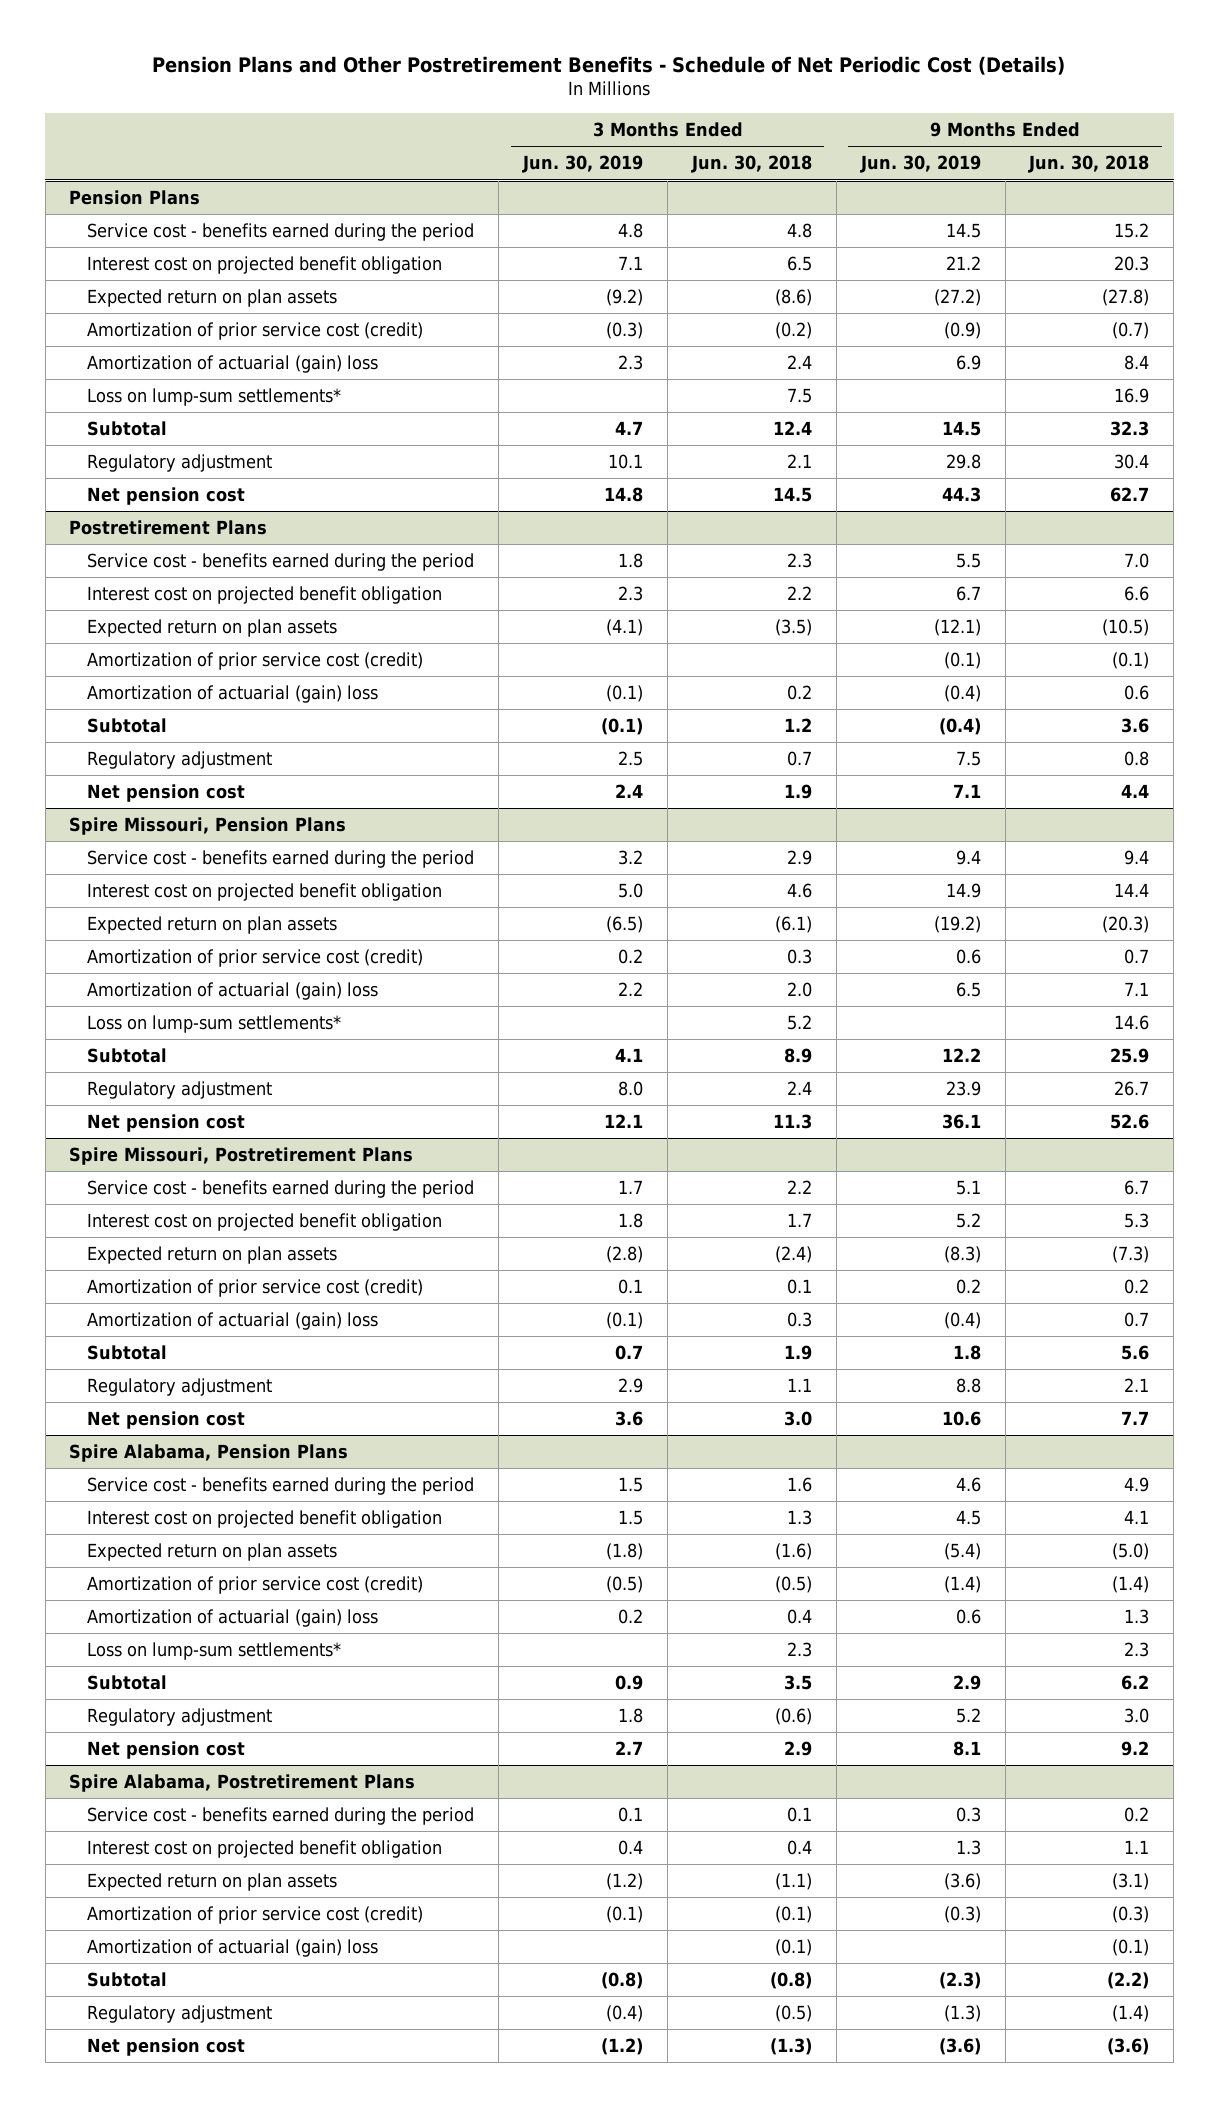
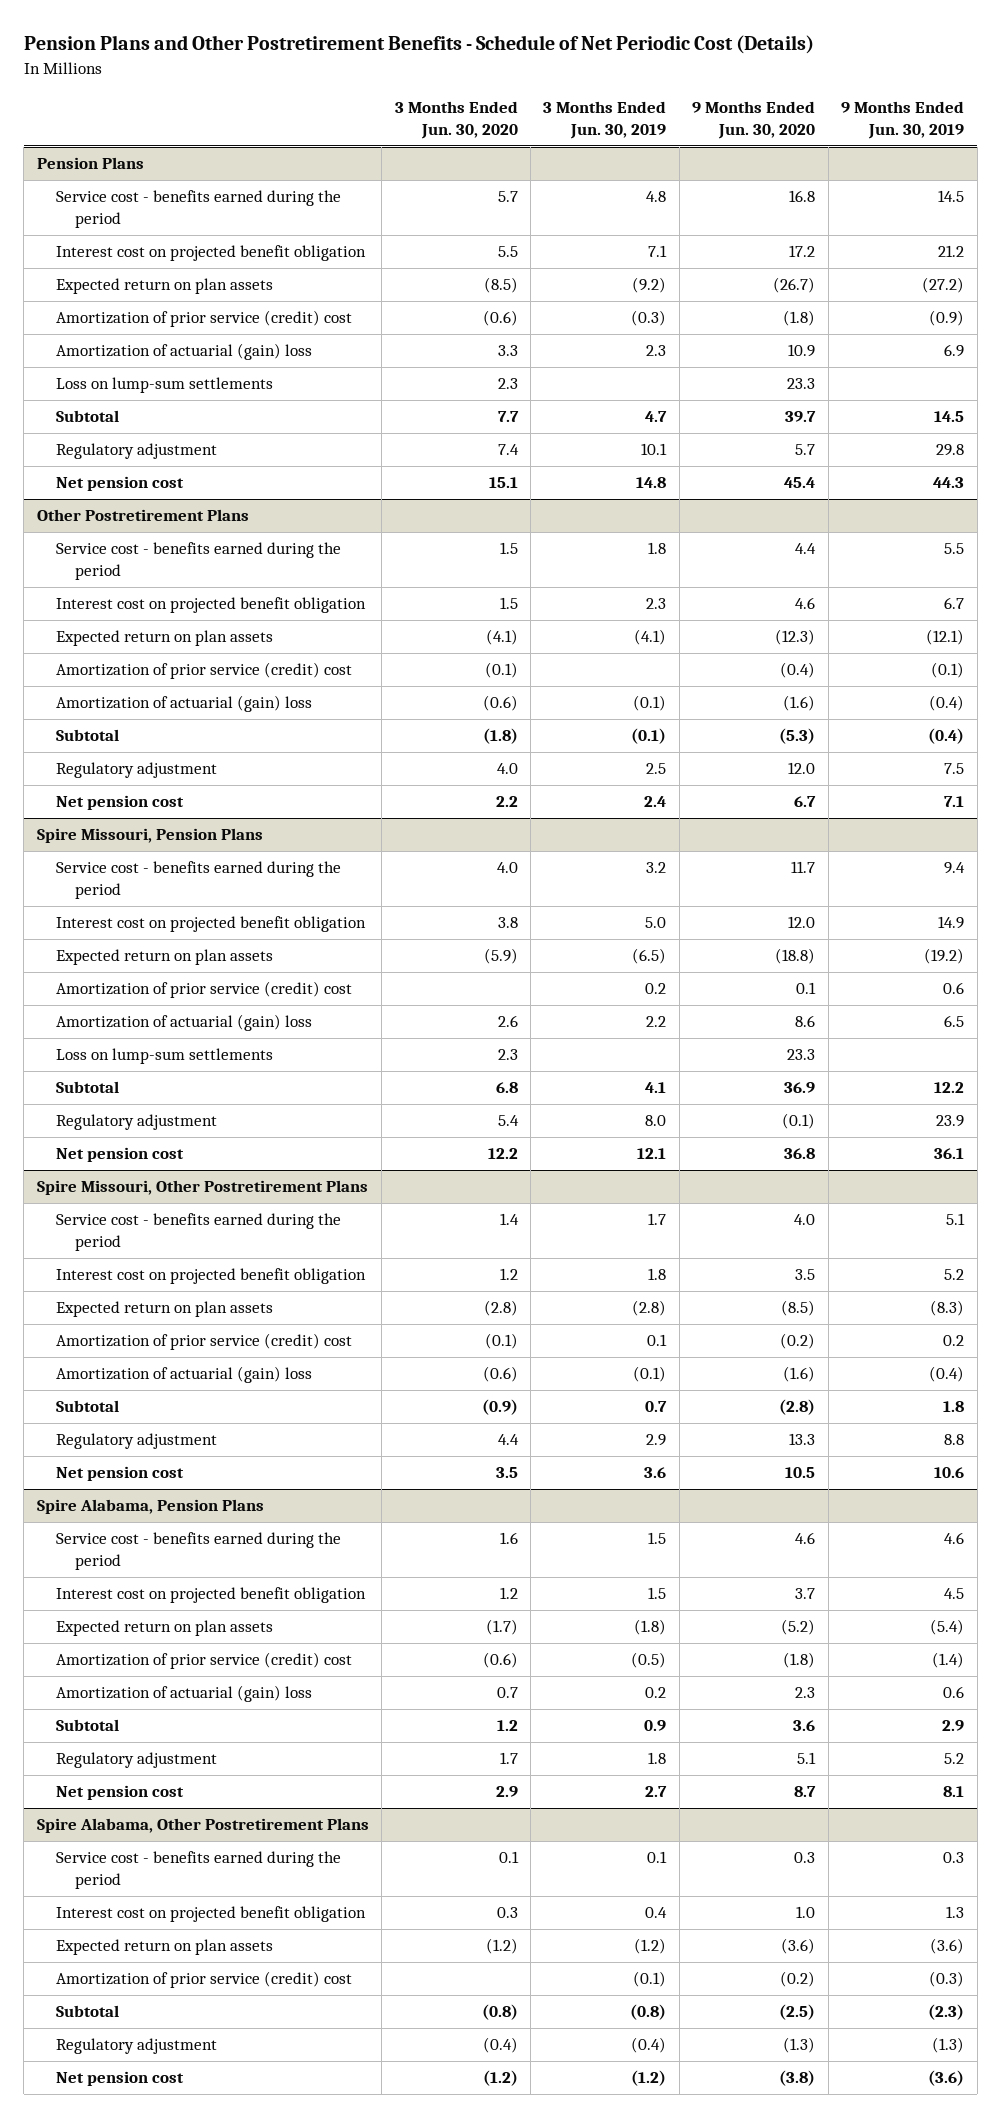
[690,155,812,174] Jun. 30, 2018 -> none
[1028,155,1150,174] Jun. 30, 2018 -> none
none -> [394,101,518,139] 3 Months Ended Jun. 30, 2020
none -> [692,101,816,139] 9 Months Ended Jun. 30, 2020
[87,322,424,341] Amortization of prior service cost (credit) -> [55,310,352,328] Amortization of prior service (credit) cost
[87,388,342,407] Loss on lump-sum settlements* -> [55,377,273,394] Loss on lump-sum settlements
[69,520,268,536] Postretirement Plans -> [36,509,249,522] Other Postretirement Plans
[87,652,424,671] Amortization of prior service cost (credit) -> [55,662,352,680] Amortization of prior service (credit) cost
[87,949,424,968] Amortization of prior service cost (credit) -> [55,981,352,999] Amortization of prior service (credit) cost
[87,1015,342,1034] Loss on lump-sum settlements* -> [55,1048,273,1065] Loss on lump-sum settlements
[69,1147,414,1166] Spire Missouri, Postretirement Plans -> [36,1180,368,1196] Spire Missouri, Other Postretirement Plans
[87,1279,424,1298] Amortization of prior service cost (credit) -> [55,1333,352,1351] Amortization of prior service (credit) cost
[87,1576,424,1595] Amortization of prior service cost (credit) -> [55,1652,352,1670] Amortization of prior service (credit) cost
[87,1642,342,1661] Loss on lump-sum settlements* -> none
[69,1774,416,1793] Spire Alabama, Postretirement Plans -> [36,1818,369,1834] Spire Alabama, Other Postretirement Plans
[87,1939,379,1958] Amortization of actuarial (gain) loss -> none
[87,1906,424,1925] Amortization of prior service cost (credit) -> [55,1971,352,1989] Amortization of prior service (credit) cost

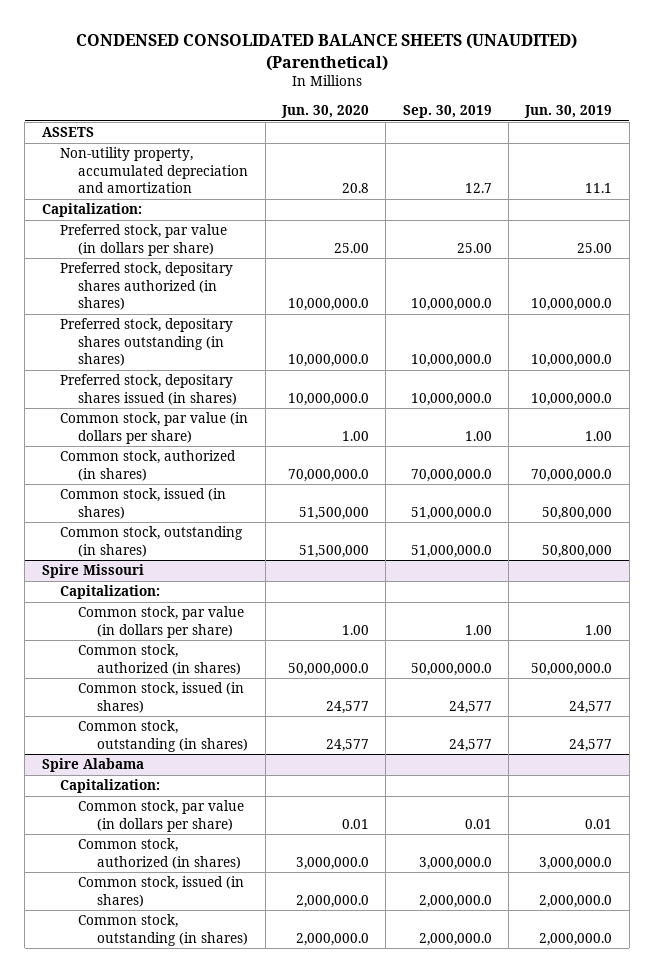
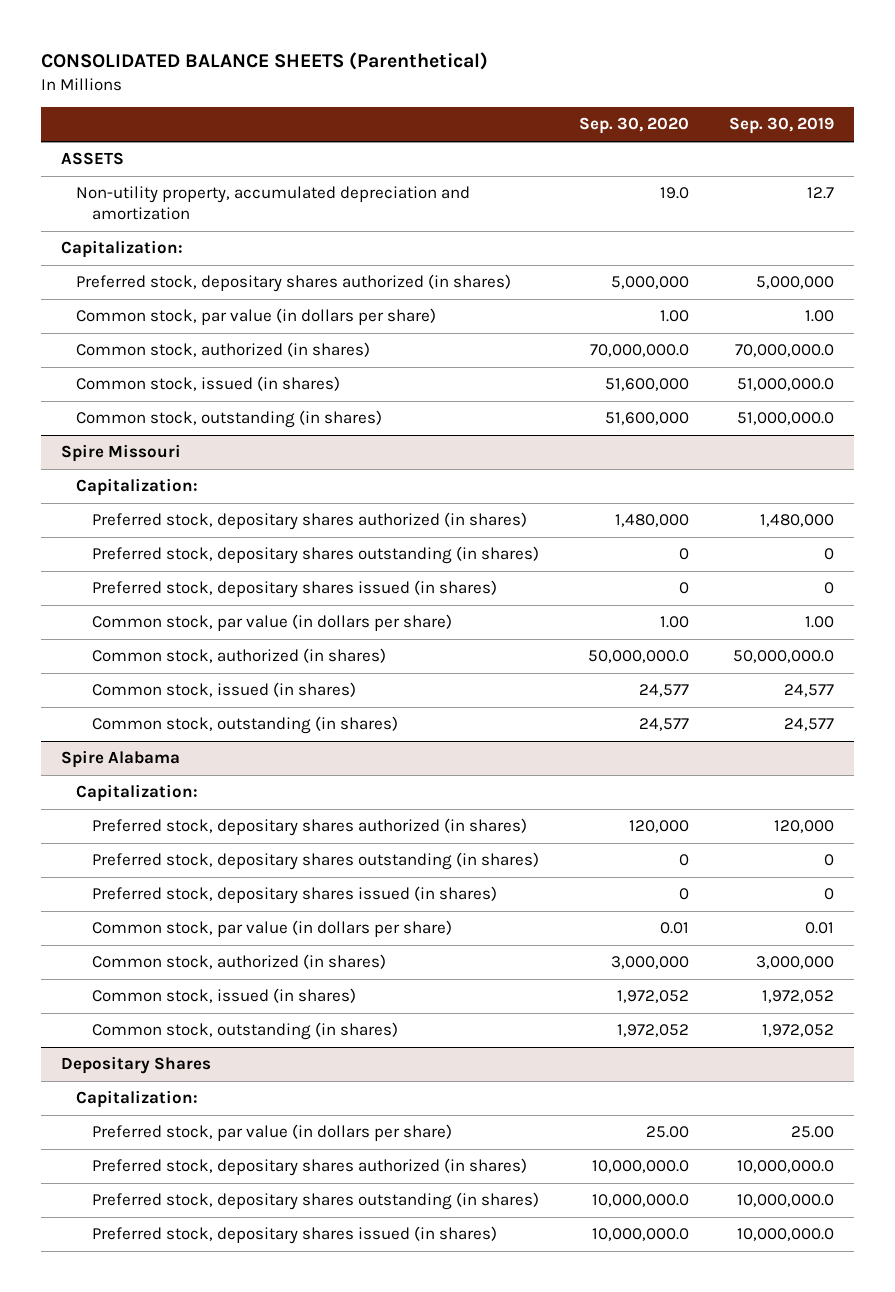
[76,33,578,71] CONDENSED CONSOLIDATED BALANCE SHEETS (UNAUDITED) (Parenthetical) -> [41,52,489,71] CONSOLIDATED BALANCE SHEETS (Parenthetical)
[281,105,370,119] Jun. 30, 2020 -> none
[524,105,613,119] Jun. 30, 2019 -> none
none -> [578,117,689,135] Sep. 30, 2020
[60,224,228,256] Preferred stock, par value (in dollars per share) -> none
[60,318,234,367] Preferred stock, depositary shares outstanding (in shares) -> none
[60,374,238,405] Preferred stock, depositary shares issued (in shares) -> none
[410,298,492,312] 10,000,000.0 -> [756,276,835,290] 5,000,000
none -> [91,512,527,531] Preferred stock, depositary shares authorized (in shares)
none -> [91,546,539,565] Preferred stock, depositary shares outstanding (in shares)
none -> [91,580,497,599] Preferred stock, depositary shares issued (in shares)
none -> [91,818,527,837] Preferred stock, depositary shares authorized (in shares)
none -> [91,852,539,871] Preferred stock, depositary shares outstanding (in shares)
none -> [91,886,497,905] Preferred stock, depositary shares issued (in shares)
[418,856,492,870] 3,000,000.0 -> [756,956,835,970] 3,000,000
[418,894,492,908] 2,000,000.0 -> [762,990,835,1004] 1,972,052
[418,932,492,946] 2,000,000.0 -> [762,1024,835,1038] 1,972,052
none -> [61,1056,212,1075] Depositary Shares
none -> [76,1090,199,1109] Capitalization:
none -> [91,1124,452,1142] Preferred stock, par value (in dollars per share)
none -> [91,1158,527,1177] Preferred stock, depositary shares authorized (in shares)
none -> [91,1192,539,1211] Preferred stock, depositary shares outstanding (in shares)
none -> [91,1226,497,1245] Preferred stock, depositary shares issued (in shares)

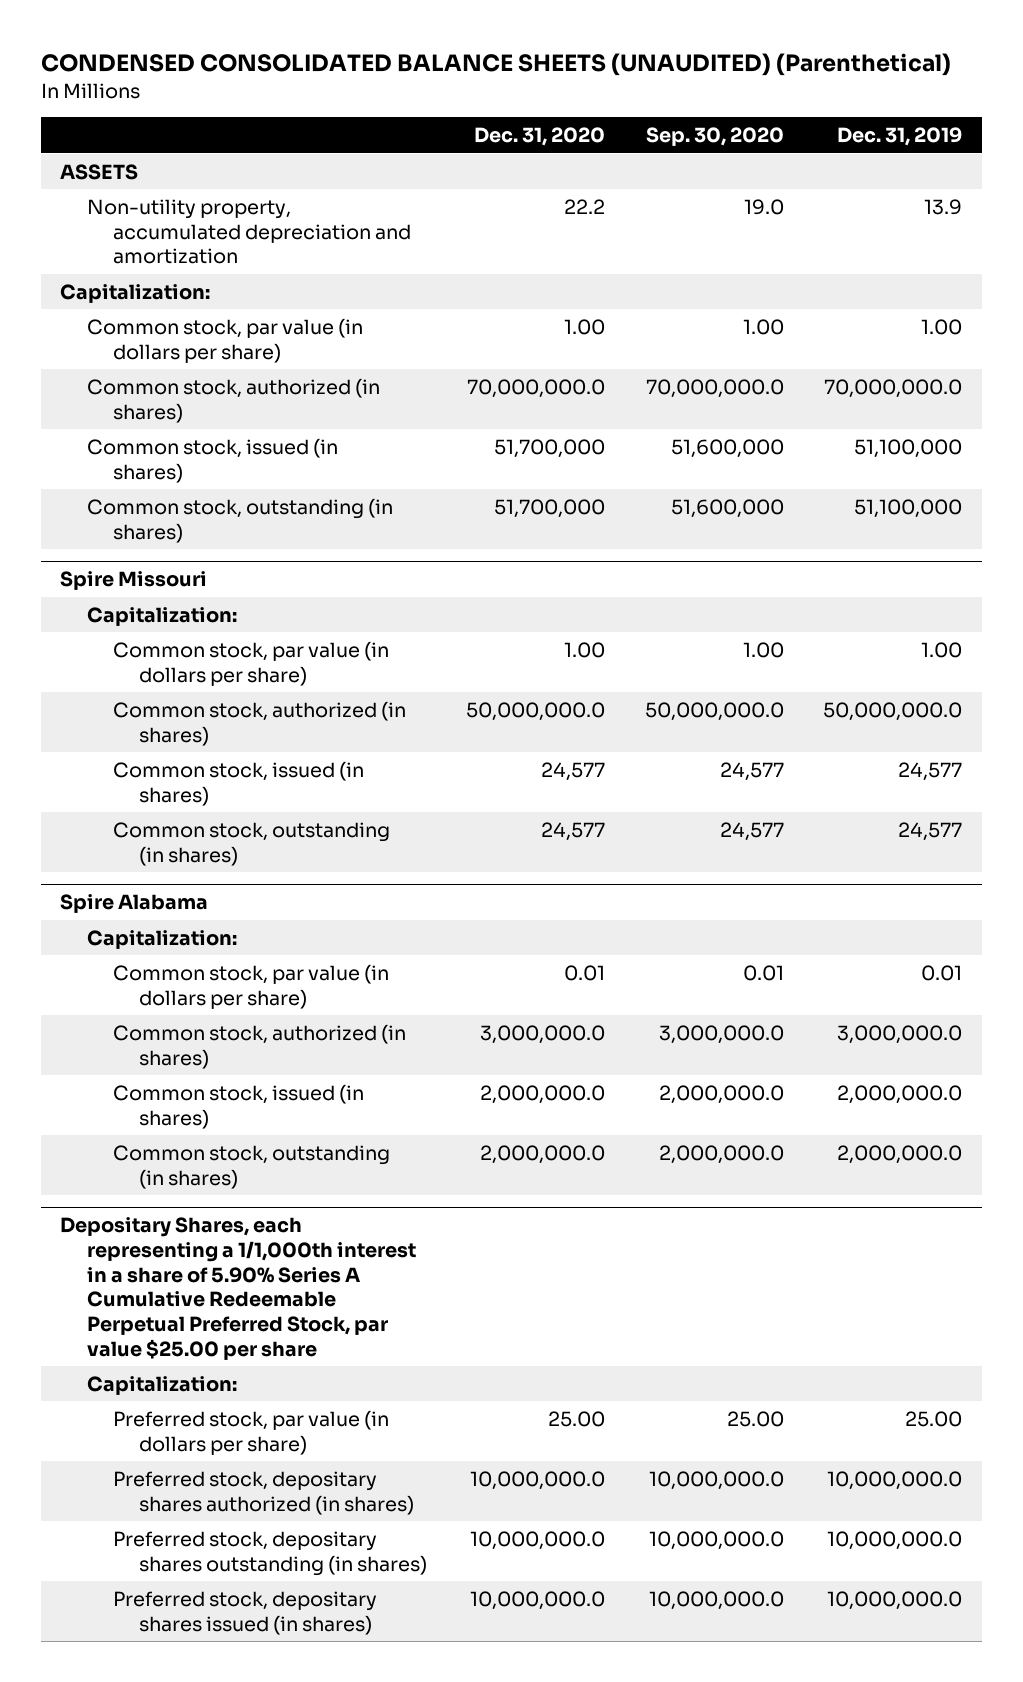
[41,52,489,71] CONSOLIDATED BALANCE SHEETS (Parenthetical) -> [40,53,951,77] CONDENSED CONSOLIDATED BALANCE SHEETS (UNAUDITED) (Parenthetical)
[729,117,835,135] Sep. 30, 2019 -> none
none -> [474,126,606,146] Dec. 31, 2020
none -> [837,126,963,146] Dec. 31, 2019
[76,274,512,293] Preferred stock, depositary shares authorized (in shares) -> none
[91,512,527,531] Preferred stock, depositary shares authorized (in shares) -> none
[91,546,539,565] Preferred stock, depositary shares outstanding (in shares) -> none
[91,580,497,599] Preferred stock, depositary shares issued (in shares) -> none
[91,818,527,837] Preferred stock, depositary shares authorized (in shares) -> none
[91,852,539,871] Preferred stock, depositary shares outstanding (in shares) -> none
[91,886,497,905] Preferred stock, depositary shares issued (in shares) -> none
[610,956,689,970] 3,000,000 -> [658,1024,784,1044] 3,000,000.0
[616,990,689,1004] 1,972,052 -> [658,1084,784,1104] 2,000,000.0
[616,1024,689,1038] 1,972,052 -> [658,1144,784,1164] 2,000,000.0
[61,1056,212,1075] Depositary Shares -> [60,1217,416,1360] Depositary Shares, each representing a 1/1,000th interest in a share of 5.90% Series A Cumulative Redeemable Perpetual Preferred Stock, par value $25.00 per share

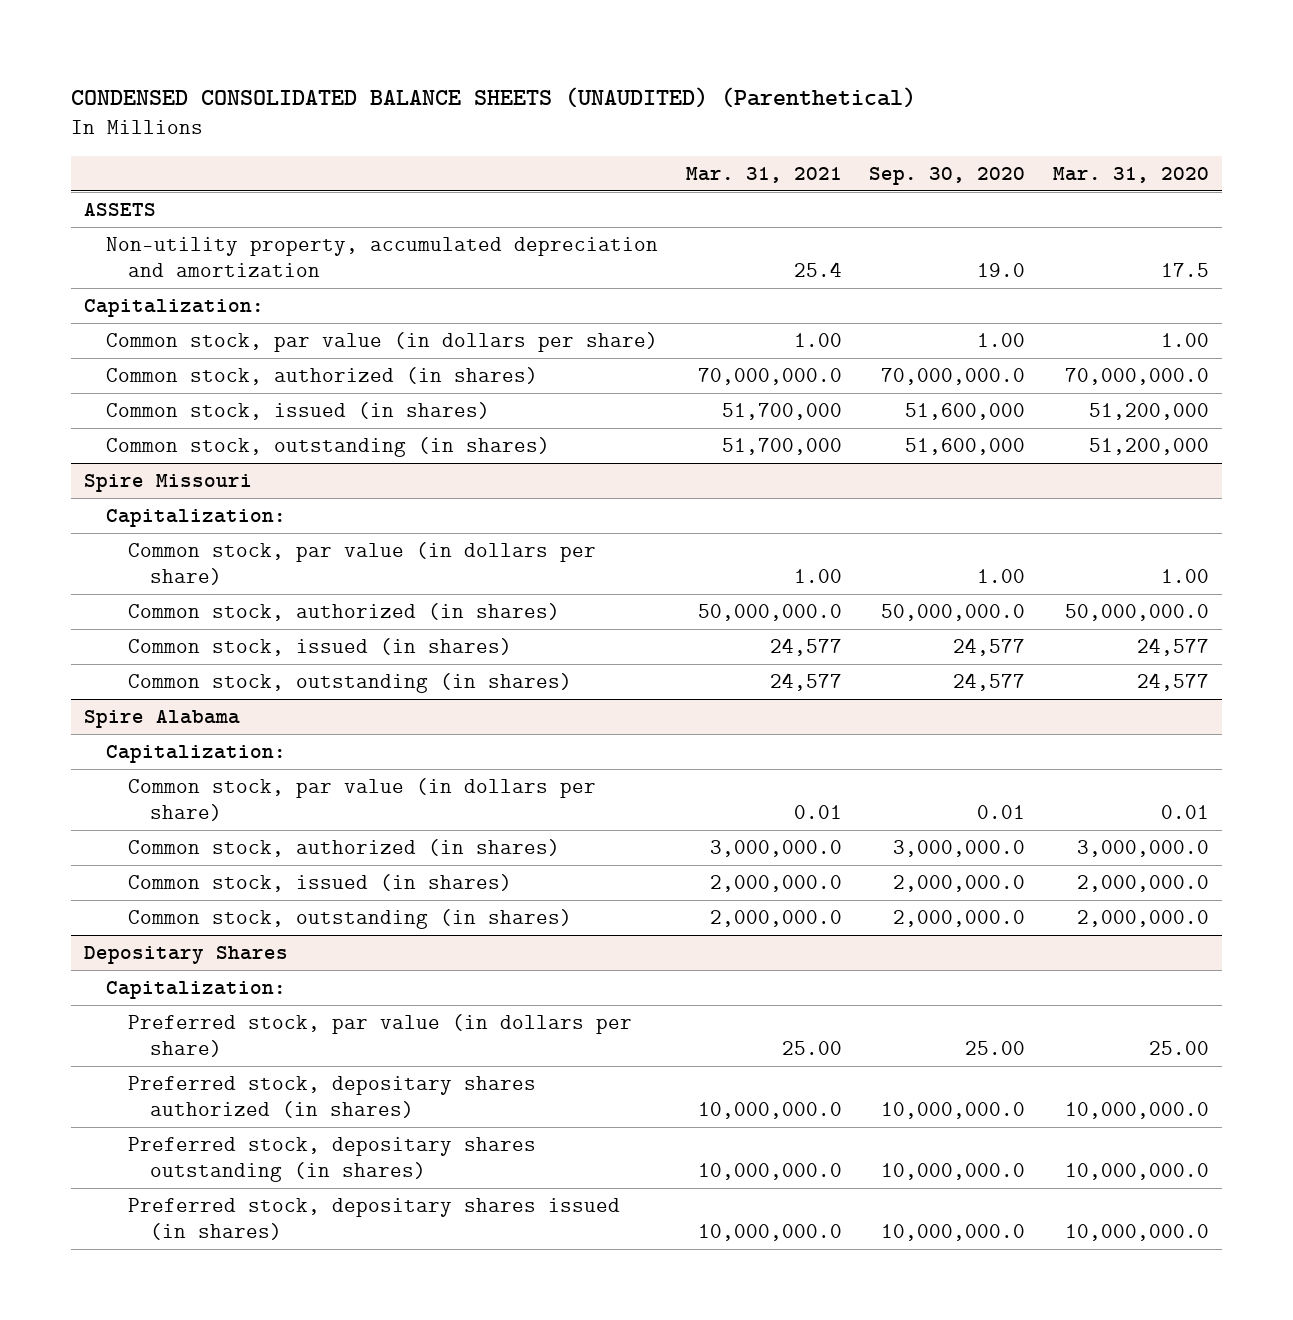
[474,126,606,146] Dec. 31, 2020 -> none
[837,126,963,146] Dec. 31, 2019 -> none
none -> [685,166,842,183] Mar. 31, 2021
none -> [1052,166,1209,183] Mar. 31, 2020
[60,1217,416,1360] Depositary Shares, each representing a 1/1,000th interest in a share of 5.90% Series A Cumulative Redeemable Perpetual Preferred Stock, par value $25.00 per share -> [84,946,289,965] Depositary Shares

